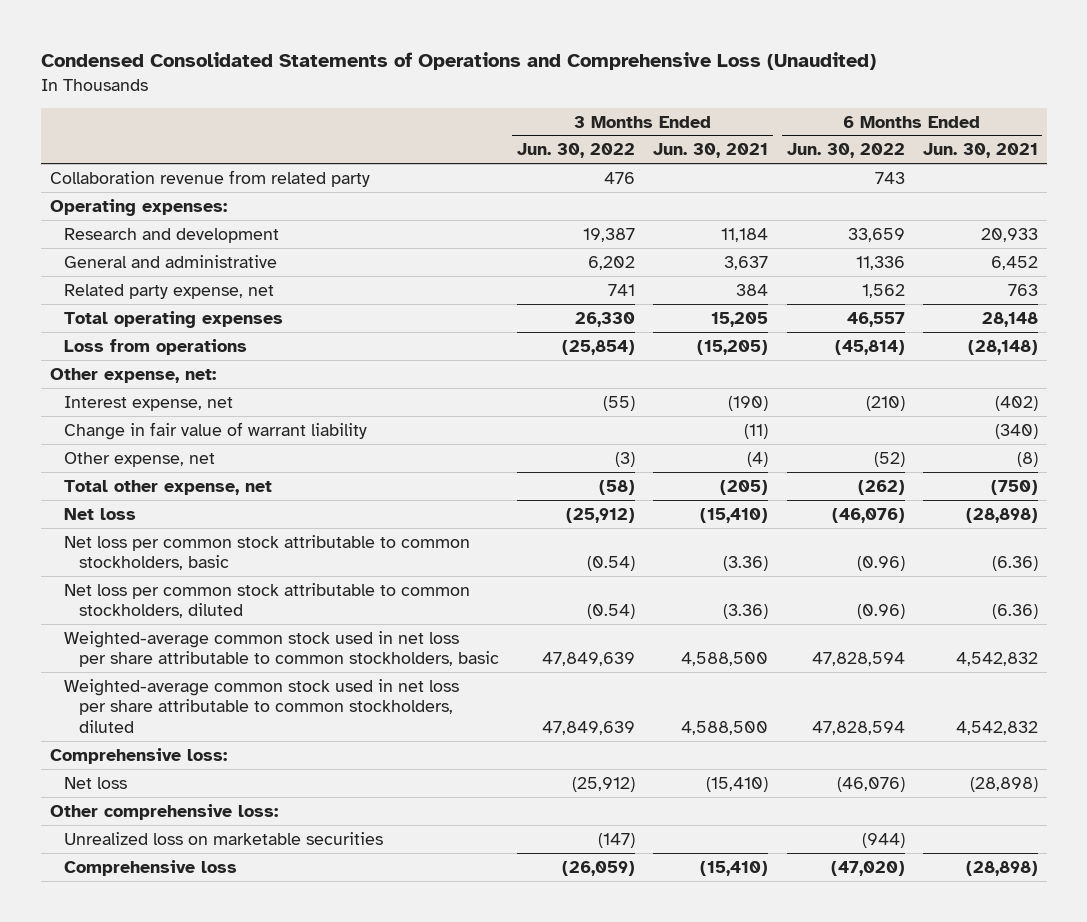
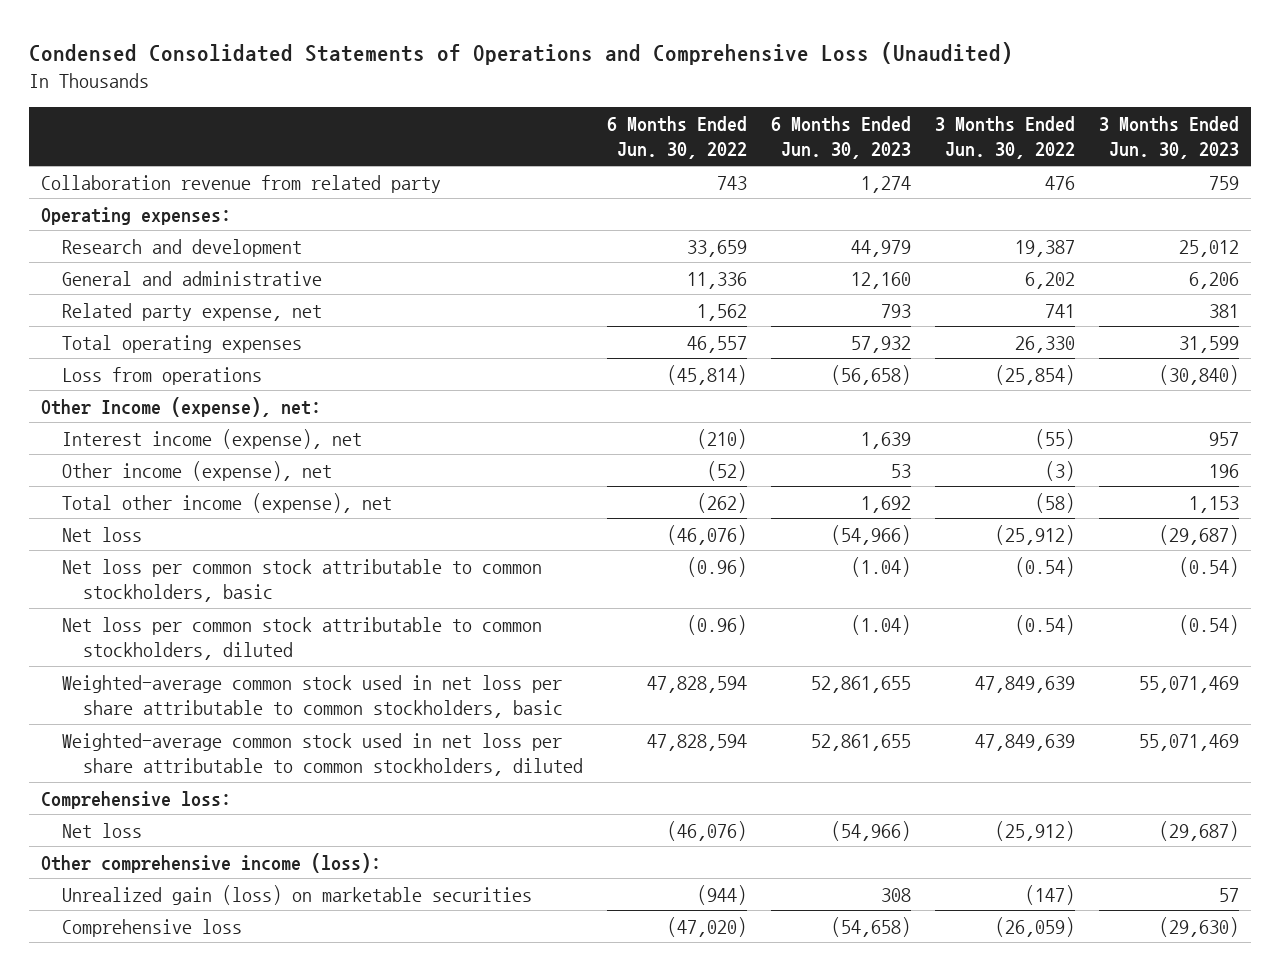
[653,143,769,159] Jun. 30, 2021 -> none
[922,143,1038,159] Jun. 30, 2021 -> none
none -> [770,115,911,160] 6 Months Ended Jun. 30, 2023
none -> [1098,115,1239,160] 3 Months Ended Jun. 30, 2023
[64,421,368,440] Change in fair value of warrant liability -> none
[49,367,216,383] Other expense, net: -> [40,396,321,417] Other Income (expense), net:
[64,395,234,411] Interest expense, net -> [61,428,362,449] Interest income (expense), net
[64,451,216,467] Other expense, net -> [61,460,332,481] Other income (expense), net
[64,479,273,495] Total other expense, net -> [61,492,392,513] Total other income (expense), net
[49,803,278,820] Other comprehensive loss: -> [40,852,381,873] Other comprehensive income (loss):
[64,831,384,845] Unrealized loss on marketable securities -> [61,884,532,905] Unrealized gain (loss) on marketable securities

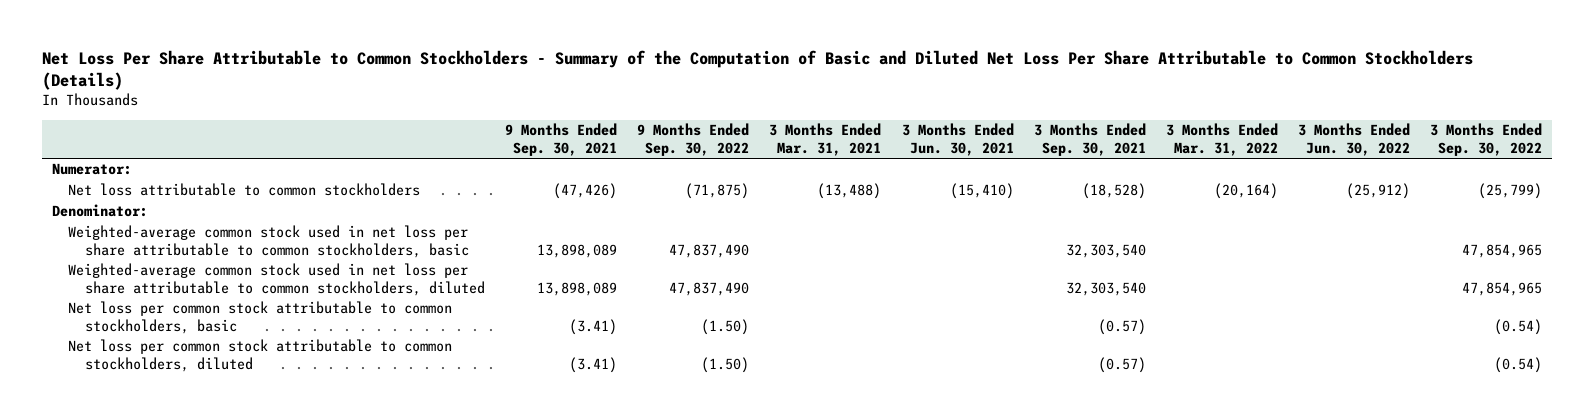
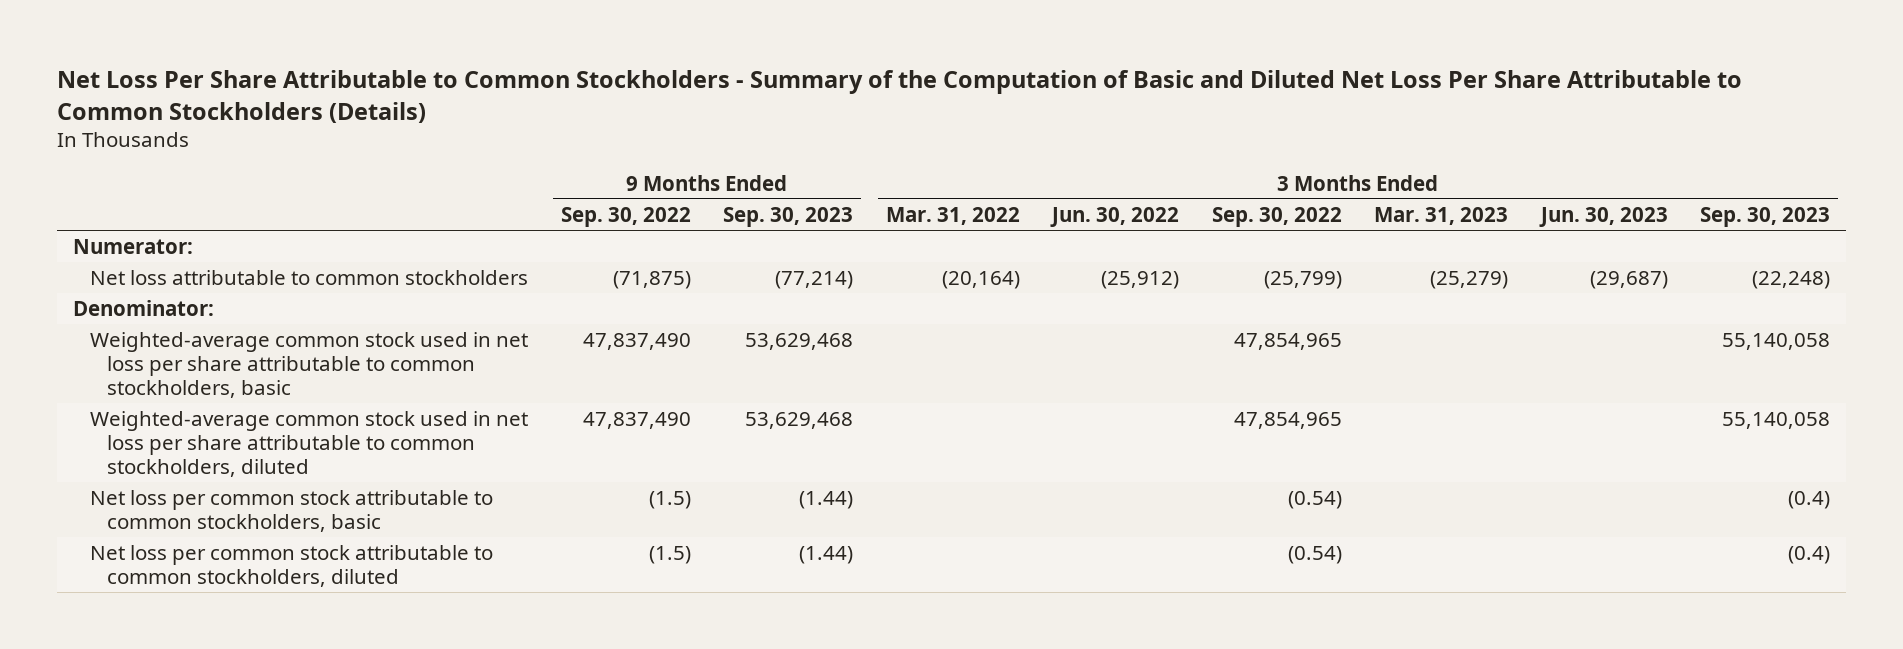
[505,123,618,156] 9 Months Ended Sep. 30, 2021 -> none
[769,123,882,156] 3 Months Ended Mar. 31, 2021 -> none
[901,123,1014,156] 3 Months Ended Jun. 30, 2021 -> none
[1033,123,1146,156] 3 Months Ended Sep. 30, 2021 -> none
none -> [723,206,854,227] Sep. 30, 2023
none -> [1374,206,1509,225] Mar. 31, 2023
none -> [1538,206,1668,227] Jun. 30, 2023
none -> [1700,206,1831,227] Sep. 30, 2023
[701,318,750,335] (1.50) -> [648,490,691,509] (1.5)
[701,356,750,373] (1.50) -> [648,545,691,564] (1.5)

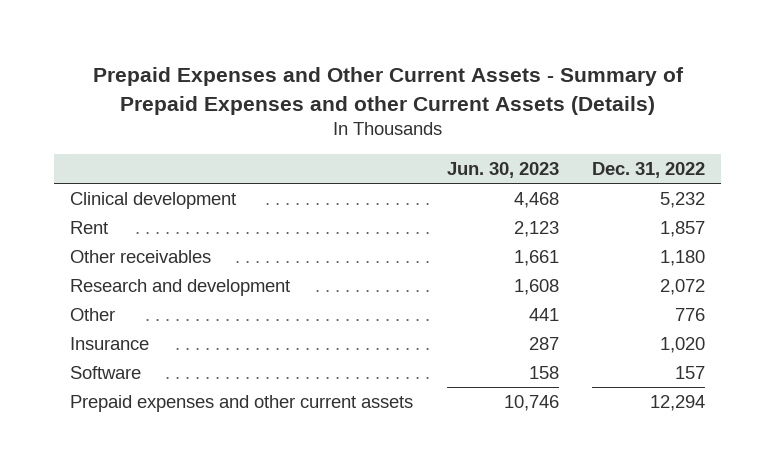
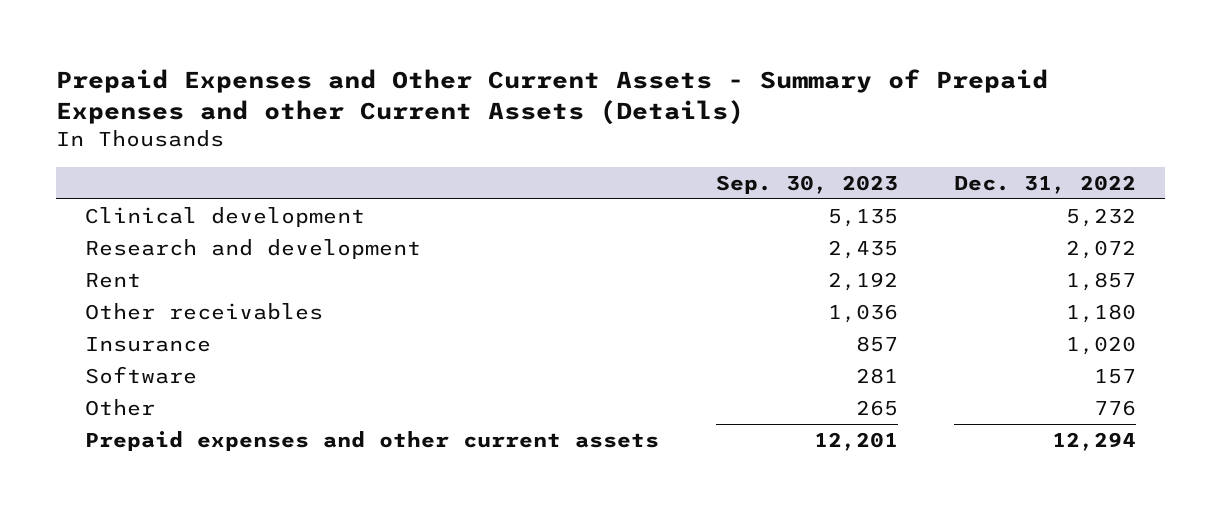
[446,161,559,178] Jun. 30, 2023 -> none
none -> [715,174,898,194] Sep. 30, 2023
[70,279,291,297] Research and development -> [84,239,421,260] Research and development
[70,308,116,322] Other -> [84,399,155,417] Other

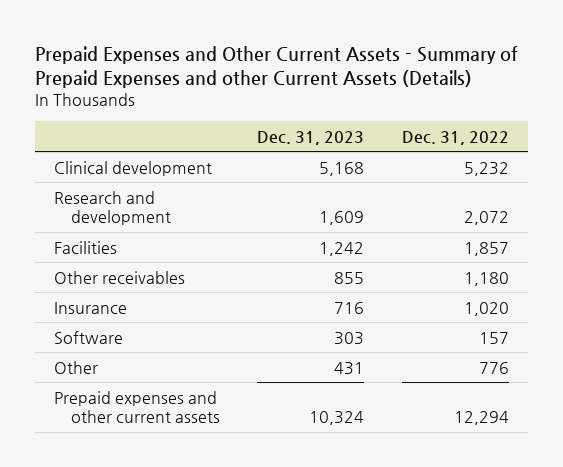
[715,174,898,194] Sep. 30, 2023 -> none
none -> [257,130,365,145] Dec. 31, 2023
[84,273,141,289] Rent -> [54,240,118,254] Facilities

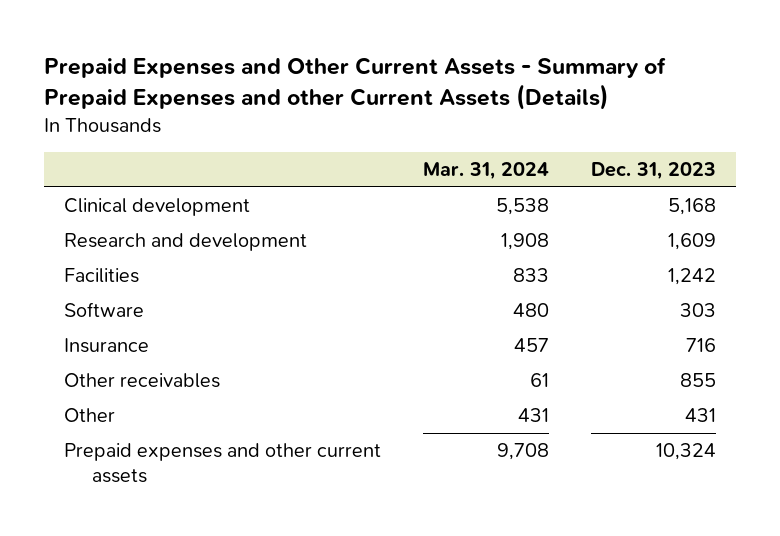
[401,130,509,145] Dec. 31, 2022 -> none
none -> [422,162,549,181] Mar. 31, 2024
[54,301,128,314] Insurance -> [64,338,150,354] Insurance
[54,270,186,284] Other receivables -> [64,373,221,389] Other receivables

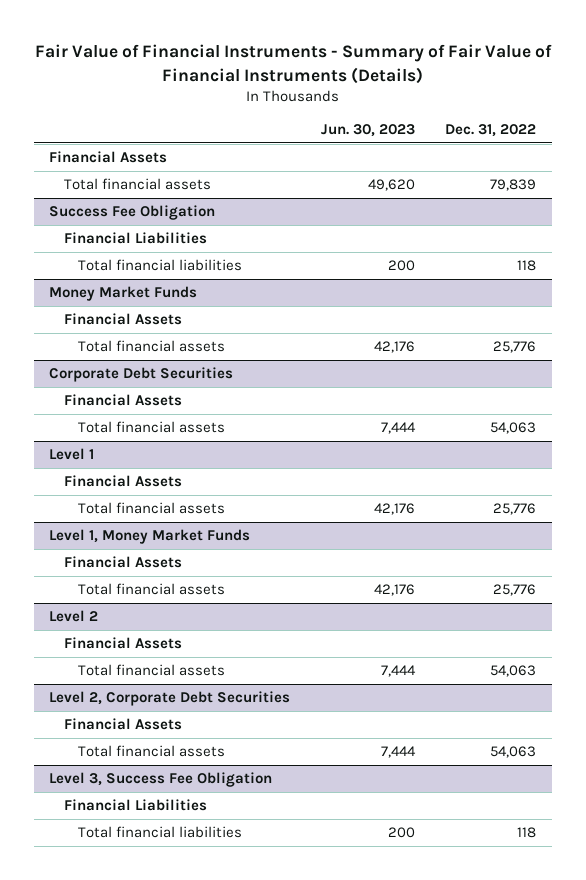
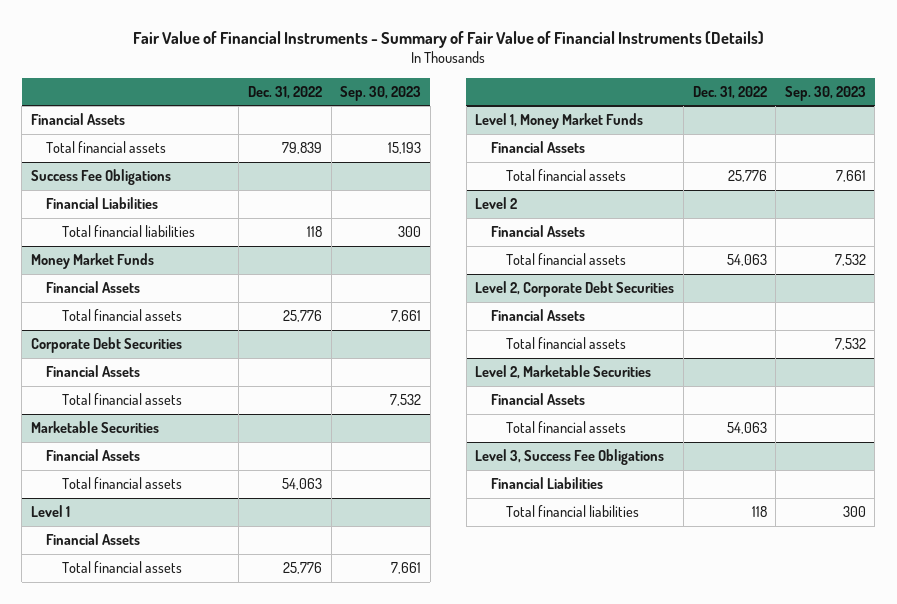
[320,124,415,138] Jun. 30, 2023 -> none
none -> [340,85,422,101] Sep. 30, 2023
[49,205,216,221] Success Fee Obligation -> [30,169,171,186] Success Fee Obligations
none -> [61,393,182,406] Total financial assets
none -> [30,421,159,434] Marketable Securities
none -> [46,449,141,462] Financial Assets
none -> [506,337,627,350] Total financial assets
none -> [475,365,652,380] Level 2, Marketable Securities
none -> [490,393,585,406] Financial Assets
[49,772,273,788] Level 3, Success Fee Obligation -> [475,449,665,466] Level 3, Success Fee Obligations

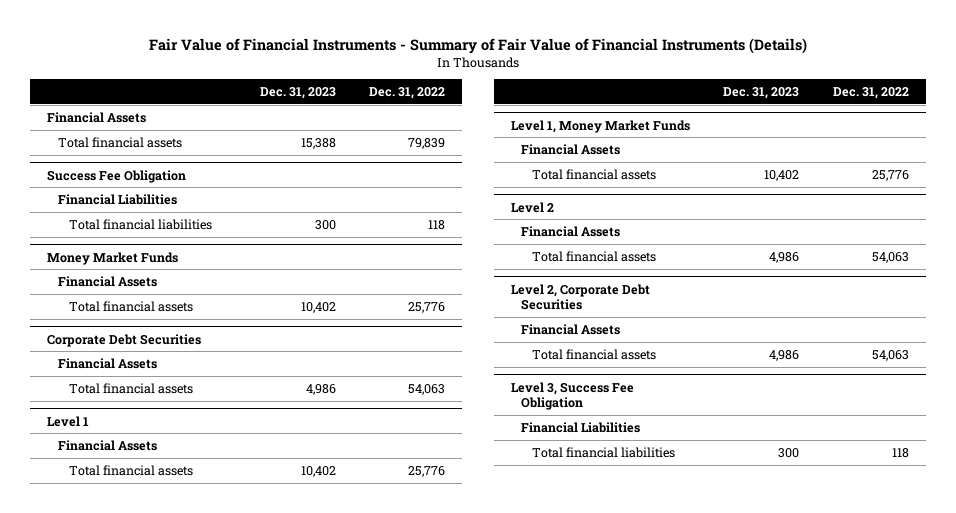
[340,85,422,101] Sep. 30, 2023 -> none
none -> [259,87,336,100] Dec. 31, 2023
[30,169,171,186] Success Fee Obligations -> [47,169,187,183] Success Fee Obligation
[61,393,182,406] Total financial assets -> none
[30,421,159,434] Marketable Securities -> none
[46,449,141,462] Financial Assets -> none
[506,337,627,350] Total financial assets -> none
[475,365,652,380] Level 2, Marketable Securities -> none
[490,393,585,406] Financial Assets -> none
[475,449,665,466] Level 3, Success Fee Obligations -> [510,381,634,410] Level 3, Success Fee Obligation

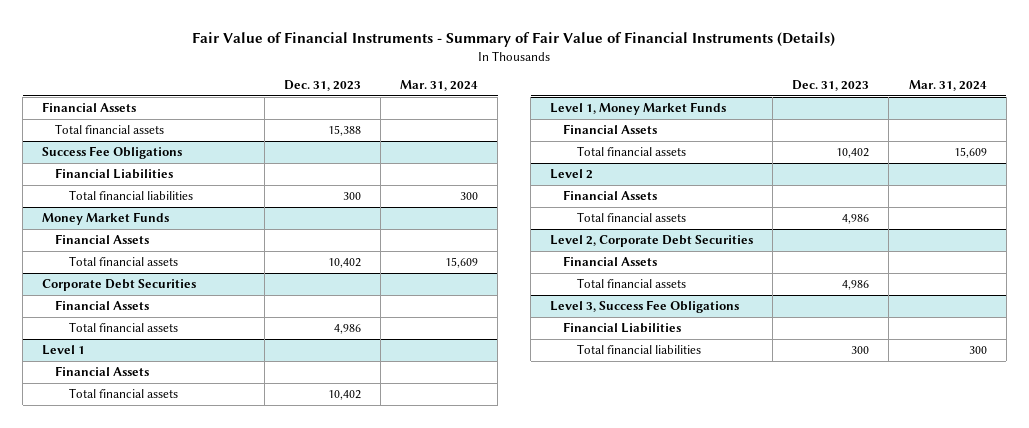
[369,87,446,100] Dec. 31, 2022 -> none
none -> [400,79,479,91] Mar. 31, 2024
[47,169,187,183] Success Fee Obligation -> [42,146,183,160] Success Fee Obligations
[510,381,634,410] Level 3, Success Fee Obligation -> [550,300,740,314] Level 3, Success Fee Obligations

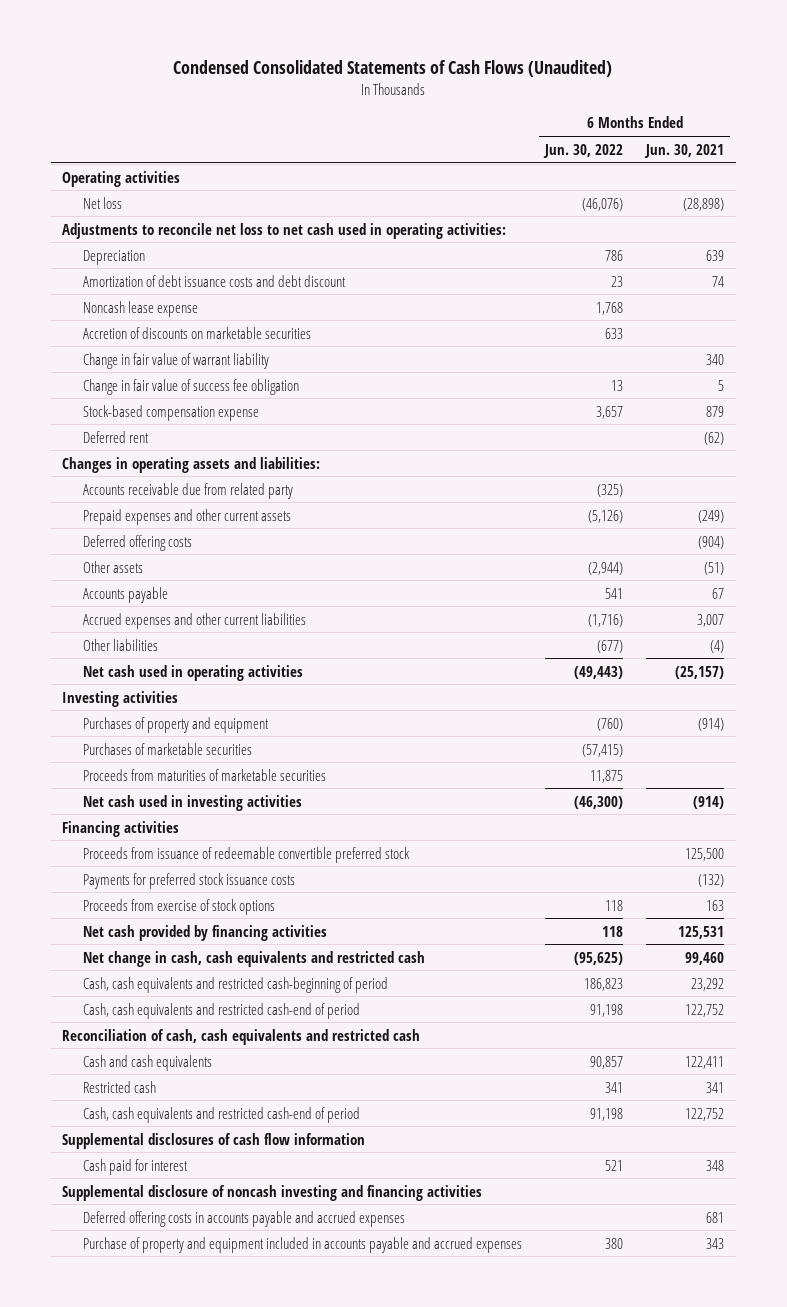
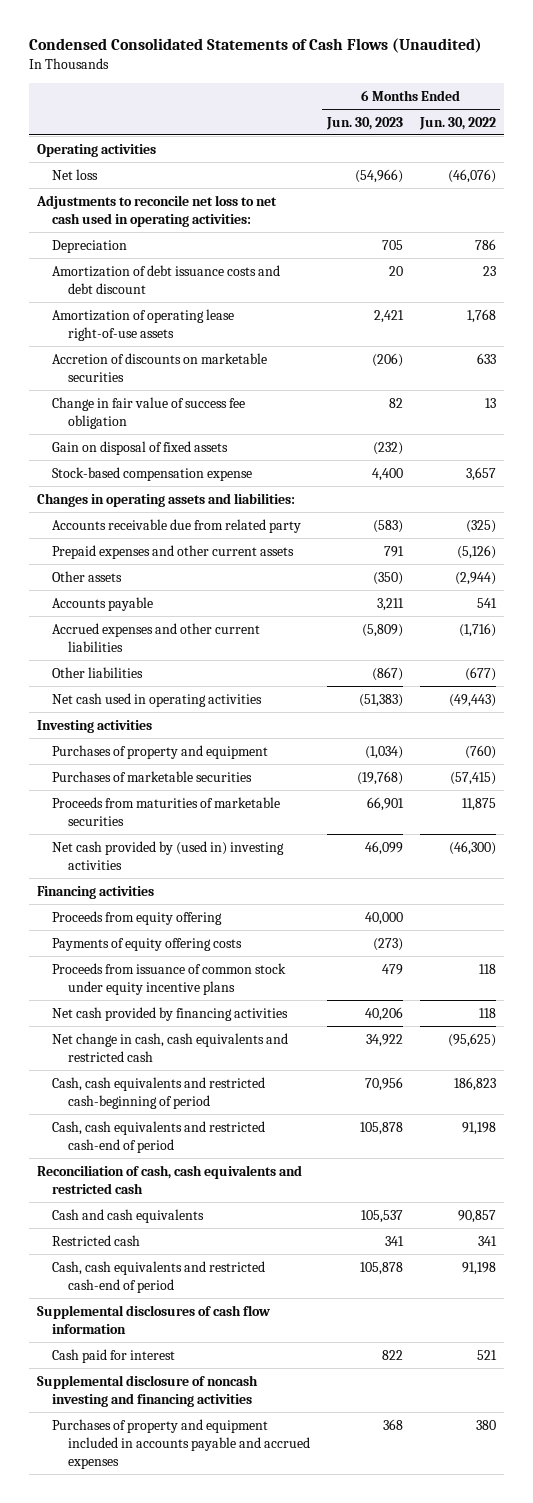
[644,143,725,158] Jun. 30, 2021 -> none
none -> [325,116,403,130] Jun. 30, 2023
[82,300,198,317] Noncash lease expense -> [52,308,235,341] Amortization of operating lease right-of-use assets
[82,352,269,369] Change in fair value of warrant liability -> none
none -> [52,440,229,455] Gain on disposal of fixed assets
[82,430,149,443] Deferred rent -> none
[82,534,192,551] Deferred offering costs -> none
[82,794,302,811] Net cash used in investing activities -> [52,840,285,870] Net cash provided by (used in) investing activities
[82,846,410,863] Proceeds from issuance of redeemable convertible preferred stock -> none
none -> [52,910,223,925] Proceeds from equity offering
[82,872,295,889] Payments for preferred stock issuance costs -> [52,937,243,951] Payments of equity offering costs
[82,898,275,915] Proceeds from exercise of stock options -> [52,962,287,995] Proceeds from issuance of common stock under equity incentive plans
[82,1210,405,1227] Deferred offering costs in accounts payable and accrued expenses -> none
[82,1236,522,1253] Purchase of property and equipment included in accounts payable and accrued expenses -> [52,1418,310,1469] Purchases of property and equipment included in accounts payable and accrued expenses

